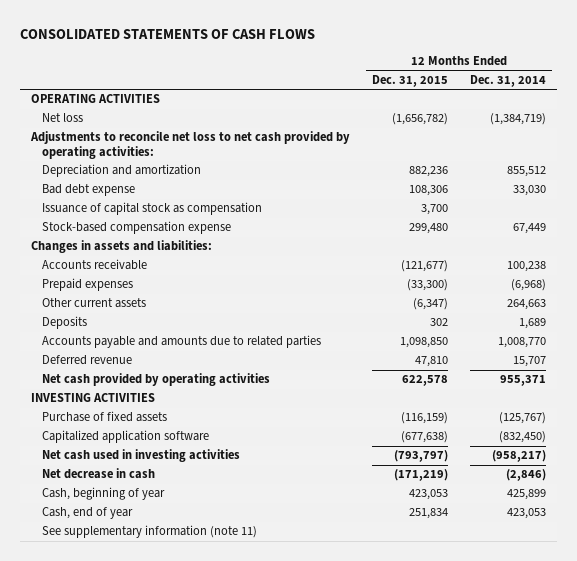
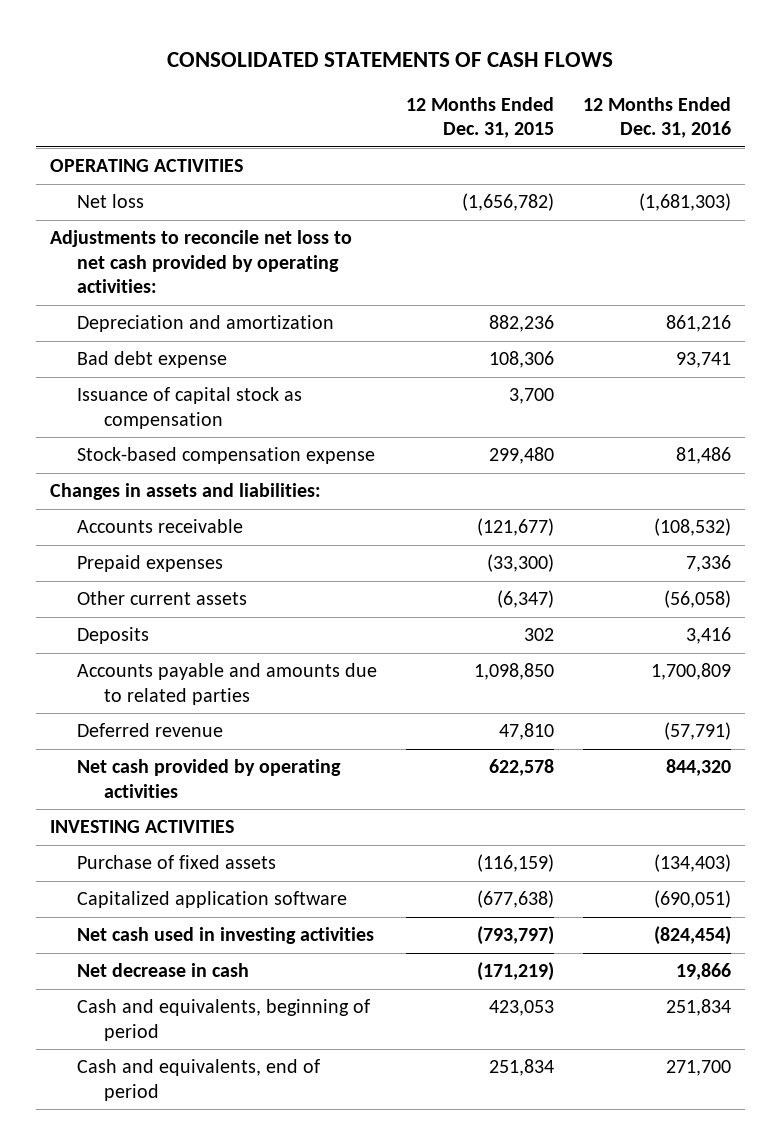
[470,74,547,87] Dec. 31, 2014 -> none
none -> [582,96,731,139] 12 Months Ended Dec. 31, 2016
[42,525,258,539] See supplementary information (note 11) -> none
[42,487,166,501] Cash, beginning of year -> [77,999,371,1041] Cash and equivalents, beginning of period
[42,507,134,520] Cash, end of year -> [77,1059,321,1101] Cash and equivalents, end of period

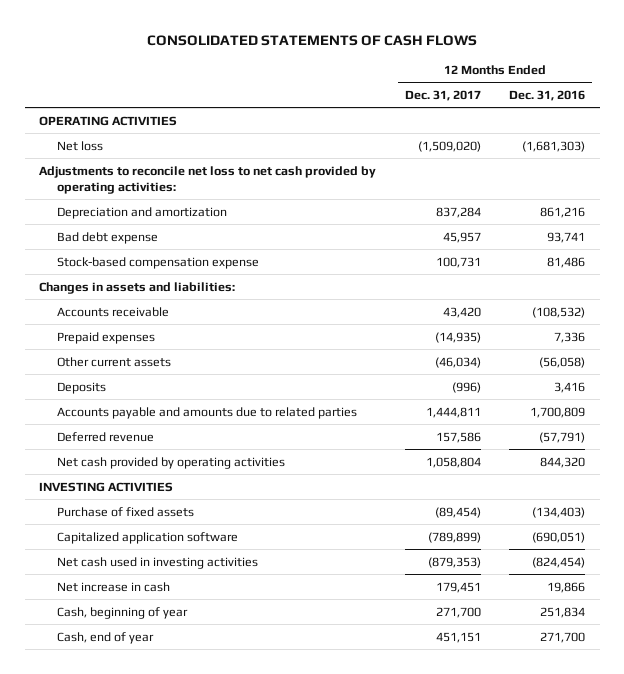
[405,96,554,139] 12 Months Ended Dec. 31, 2015 -> none
none -> [404,89,481,101] Dec. 31, 2017
[77,387,303,429] Issuance of capital stock as compensation -> none
[77,963,250,978] Net decrease in cash -> [57,581,171,592] Net increase in cash
[77,999,371,1041] Cash and equivalents, beginning of period -> [57,606,189,619] Cash, beginning of year
[77,1059,321,1101] Cash and equivalents, end of period -> [57,631,155,644] Cash, end of year

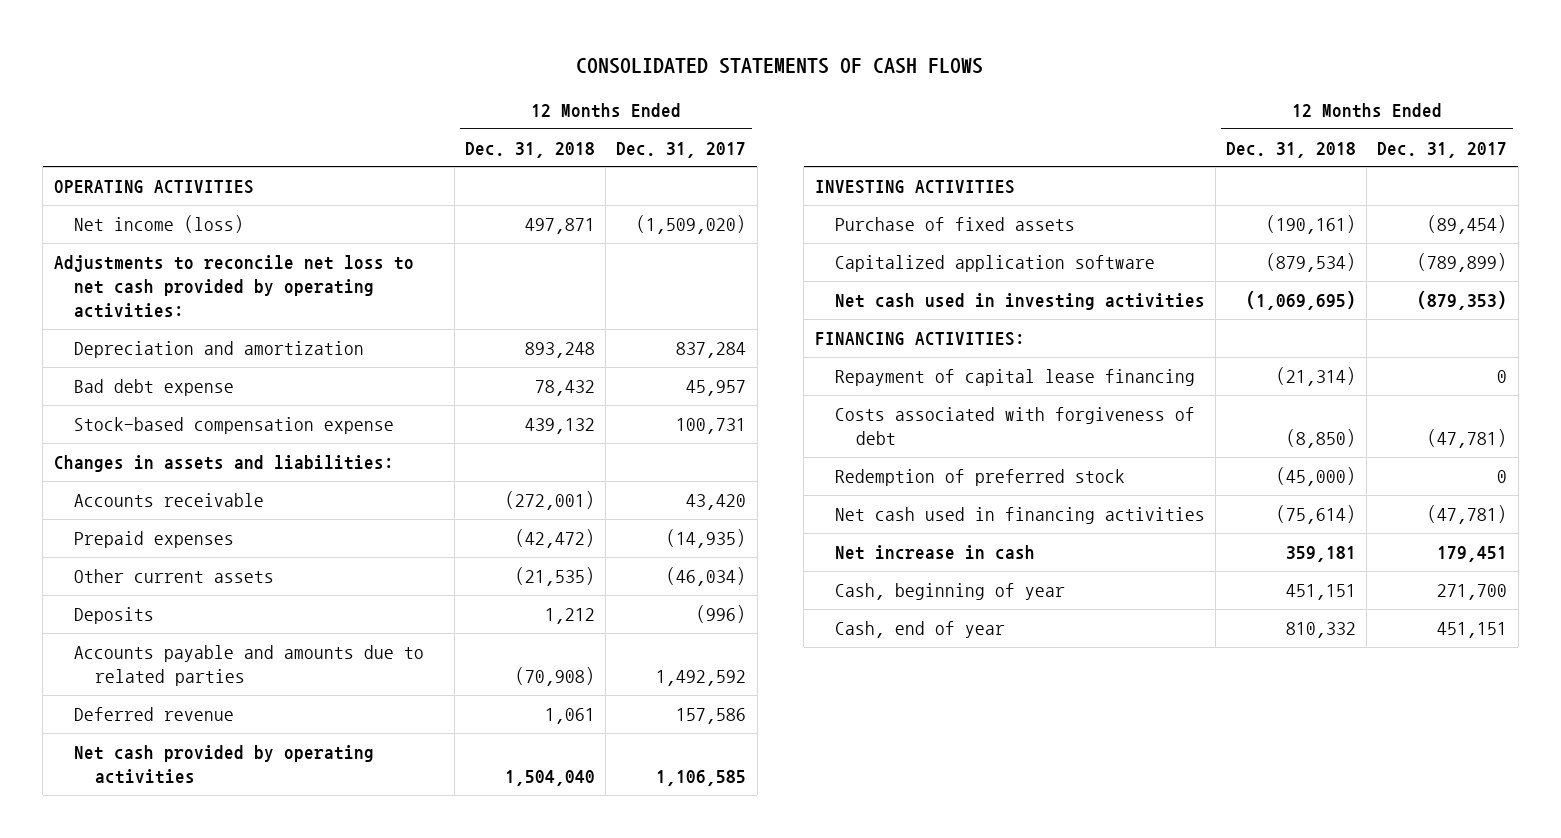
[509,89,586,101] Dec. 31, 2016 -> none
none -> [465,141,596,158] Dec. 31, 2018
[57,140,104,151] Net loss -> [74,214,245,233] Net income (loss)
[425,406,481,418] 1,444,811 -> [656,670,747,687] 1,492,592
[425,456,481,468] 1,058,804 -> [656,770,747,787] 1,106,585
none -> [814,331,1025,346] FINANCING ACTIVITIES:
none -> [835,368,1196,386] Repayment of capital lease financing
none -> [835,406,1196,446] Costs associated with forgiveness of debt
none -> [835,468,1126,486] Redemption of preferred stock
none -> [835,506,1206,524] Net cash used in financing activities

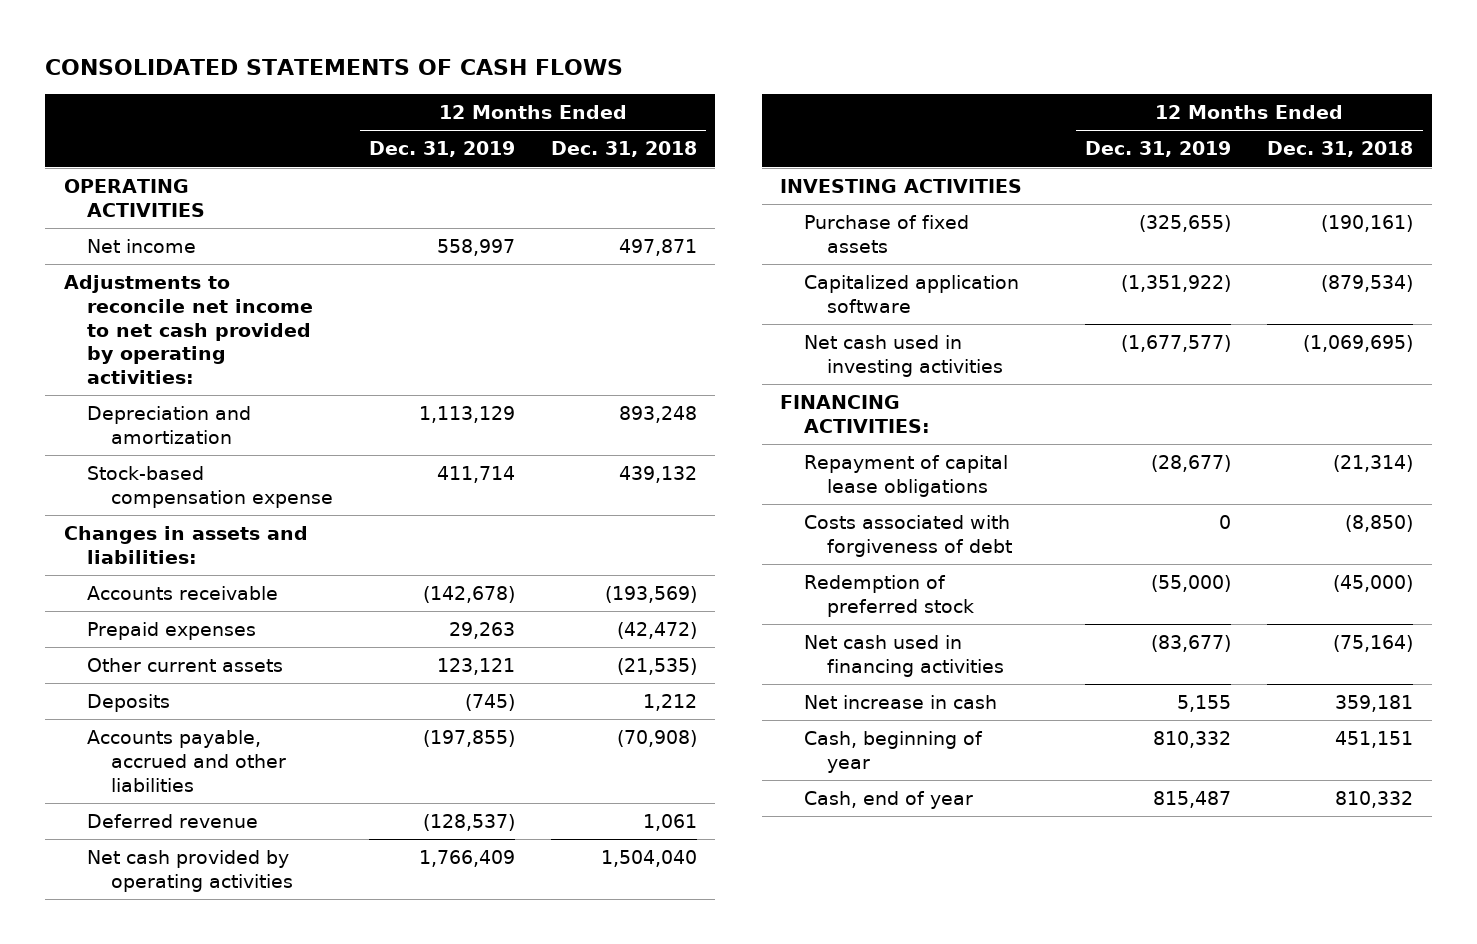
[616,141,747,158] Dec. 31, 2017 -> none
none -> [368,141,515,158] Dec. 31, 2019
[74,214,245,233] Net income (loss) -> [87,239,197,254] Net income
[53,254,414,319] Adjustments to reconcile net loss to net cash provided by operating activities: -> [63,275,314,384] Adjustments to reconcile net income to net cash provided by operating activities:
[74,378,235,396] Bad debt expense -> none
[505,490,596,510] (272,001) -> [604,586,697,604] (193,569)
[74,644,425,687] Accounts payable and amounts due to related parties -> [87,730,286,792] Accounts payable, accrued and other liabilities
[835,368,1196,386] Repayment of capital lease financing -> [803,455,1008,497] Repayment of capital lease obligations
[1276,504,1357,524] (75,614) -> [1333,635,1414,653] (75,164)

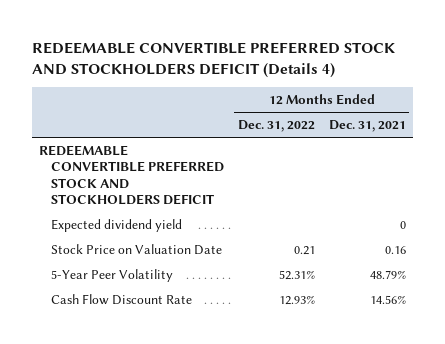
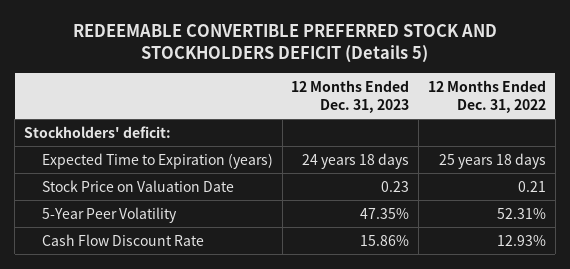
[31,41,395,78] REDEEMABLE CONVERTIBLE PREFERRED STOCK AND STOCKHOLDERS DEFICIT (Details 4) -> [72,23,497,63] REDEEMABLE CONVERTIBLE PREFERRED STOCK AND STOCKHOLDERS DEFICIT (Details 5)
[328,120,406,133] Dec. 31, 2021 -> none
none -> [291,79,410,113] 12 Months Ended Dec. 31, 2023
[50,218,182,232] Expected dividend yield -> none
[38,144,224,205] REDEEMABLE CONVERTIBLE PREFERRED STOCK AND STOCKHOLDERS DEFICIT -> [23,125,171,138] Stockholders' deficit:
none -> [42,152,274,169] Expected Time to Expiration (years)

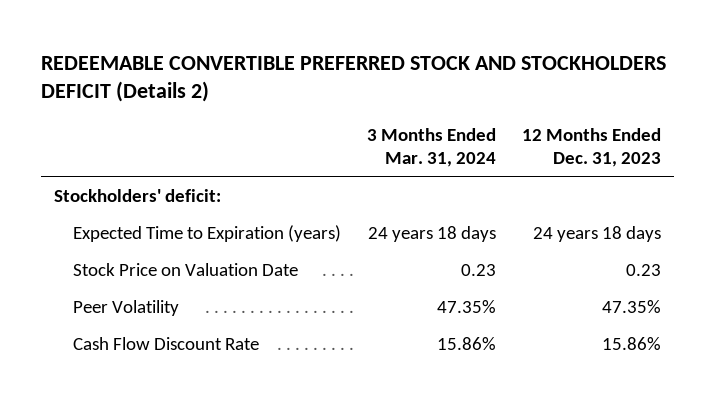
[72,23,497,63] REDEEMABLE CONVERTIBLE PREFERRED STOCK AND STOCKHOLDERS DEFICIT (Details 5) -> [40,55,666,103] REDEEMABLE CONVERTIBLE PREFERRED STOCK AND STOCKHOLDERS DEFICIT (Details 2)
[427,79,546,113] 12 Months Ended Dec. 31, 2022 -> none
none -> [367,128,497,167] 3 Months Ended Mar. 31, 2024
[42,206,178,223] 5-Year Peer Volatility -> [73,299,180,316] Peer Volatility

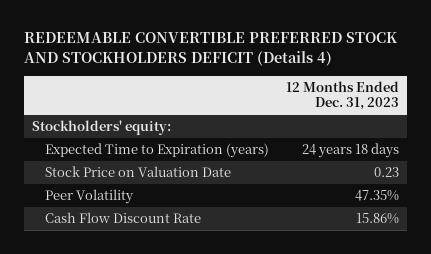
[40,55,666,103] REDEEMABLE CONVERTIBLE PREFERRED STOCK AND STOCKHOLDERS DEFICIT (Details 2) -> [23,32,398,67] REDEEMABLE CONVERTIBLE PREFERRED STOCK AND STOCKHOLDERS DEFICIT (Details 4)
[367,128,497,167] 3 Months Ended Mar. 31, 2024 -> none
[53,188,221,202] Stockholders' deficit: -> [31,120,171,136] Stockholders' equity:

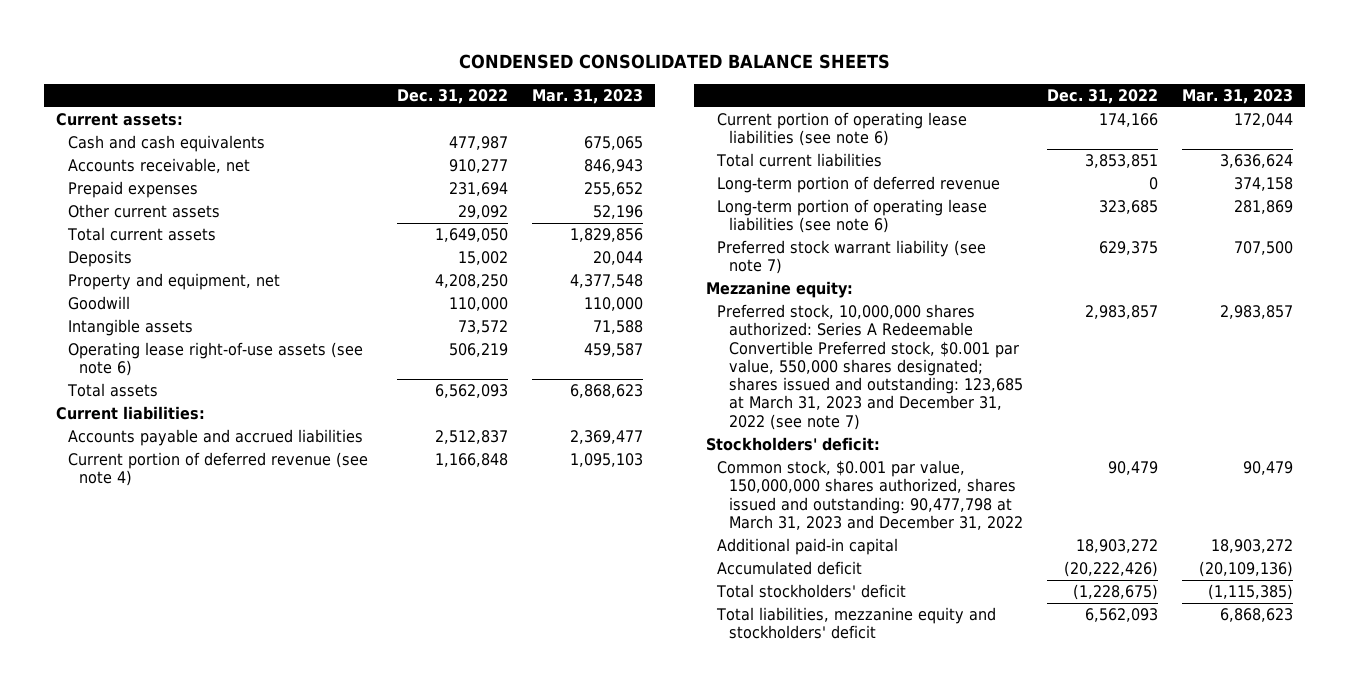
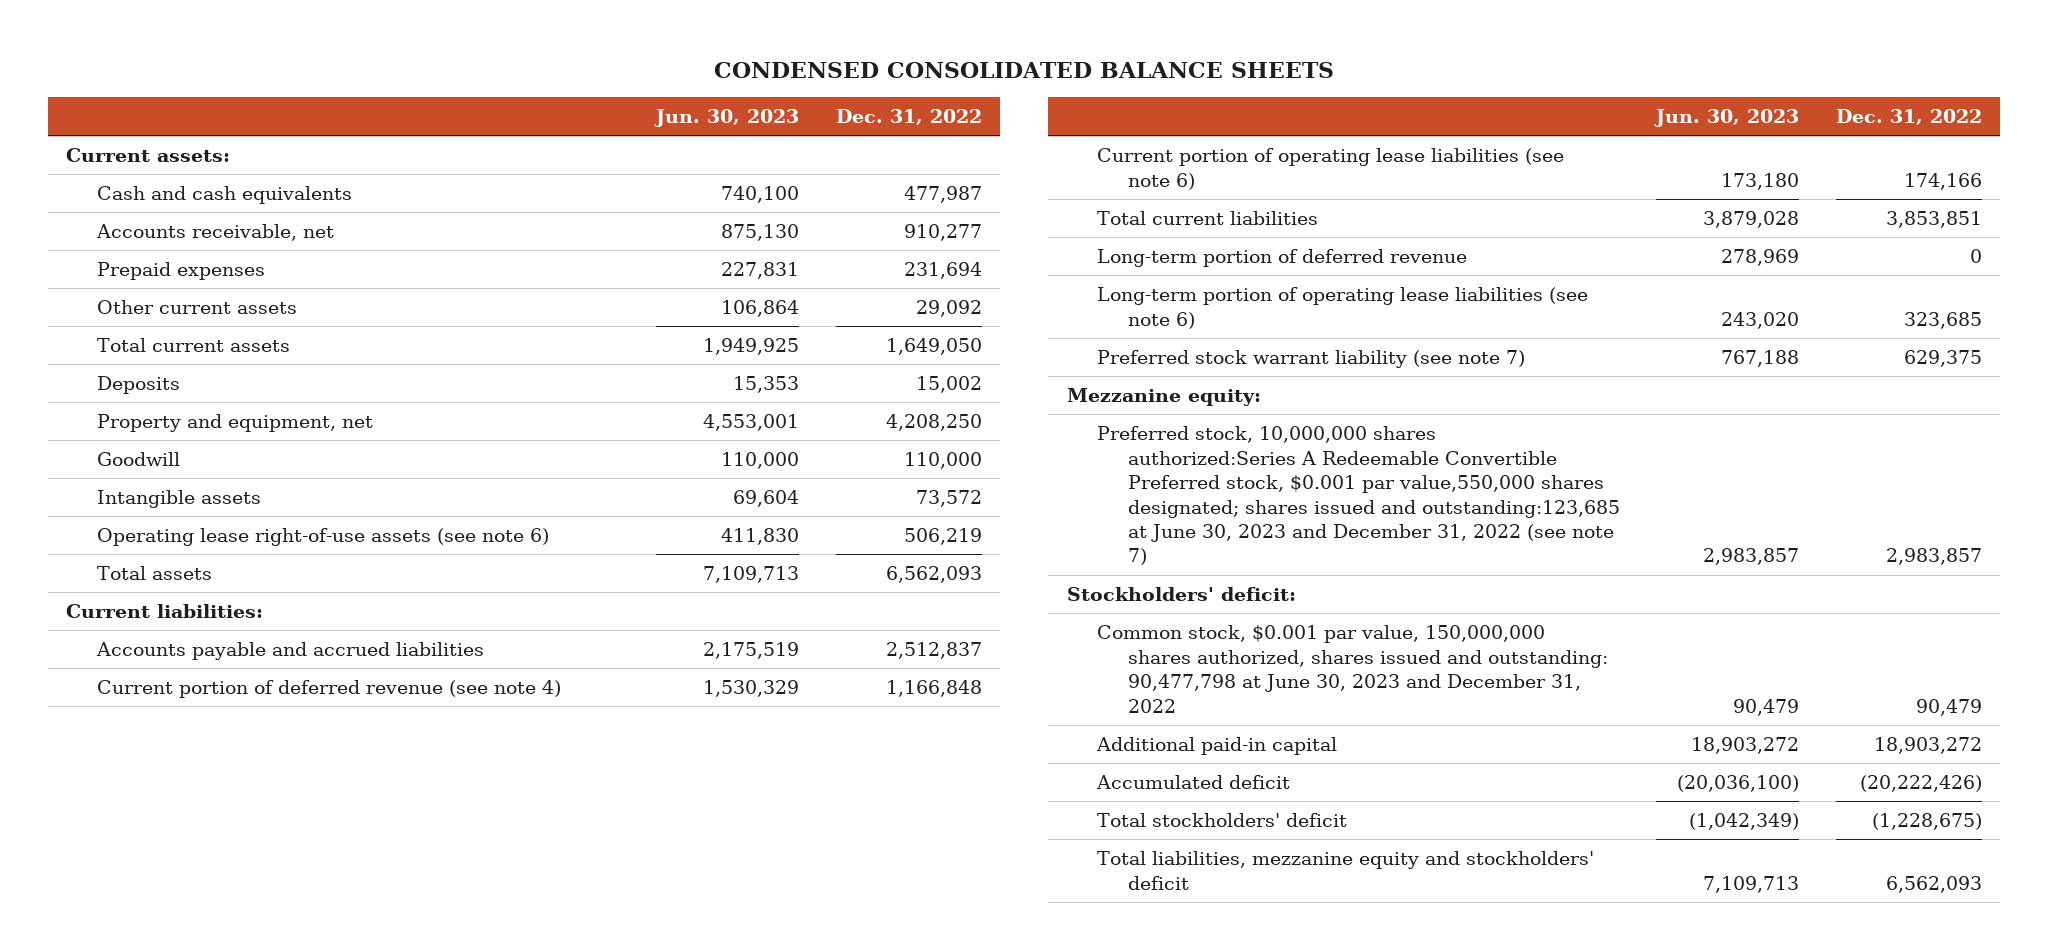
[532,88,644,104] Mar. 31, 2023 -> none
none -> [654,109,800,128] Jun. 30, 2023
[717,304,1024,430] Preferred stock, 10,000,000 shares authorized: Series A Redeemable Convertible Preferred stock, $0.001 par value, 550,000 shares designated; shares issued and outstanding: 123,685 at March 31, 2023 and December 31, 2022 (see note 7) -> [1097,426,1620,566] Preferred stock, 10,000,000 shares authorized:Series A Redeemable Convertible Preferred stock, $0.001 par value,550,000 shares designated; shares issued and outstanding:123,685 at June 30, 2023 and December 31, 2022 (see note 7)
[717,460,1024,530] Common stock, $0.001 par value, 150,000,000 shares authorized, shares issued and outstanding: 90,477,798 at March 31, 2023 and December 31, 2022 -> [1097,625,1608,713] Common stock, $0.001 par value, 150,000,000 shares authorized, shares issued and outstanding: 90,477,798 at June 30, 2023 and December 31, 2022

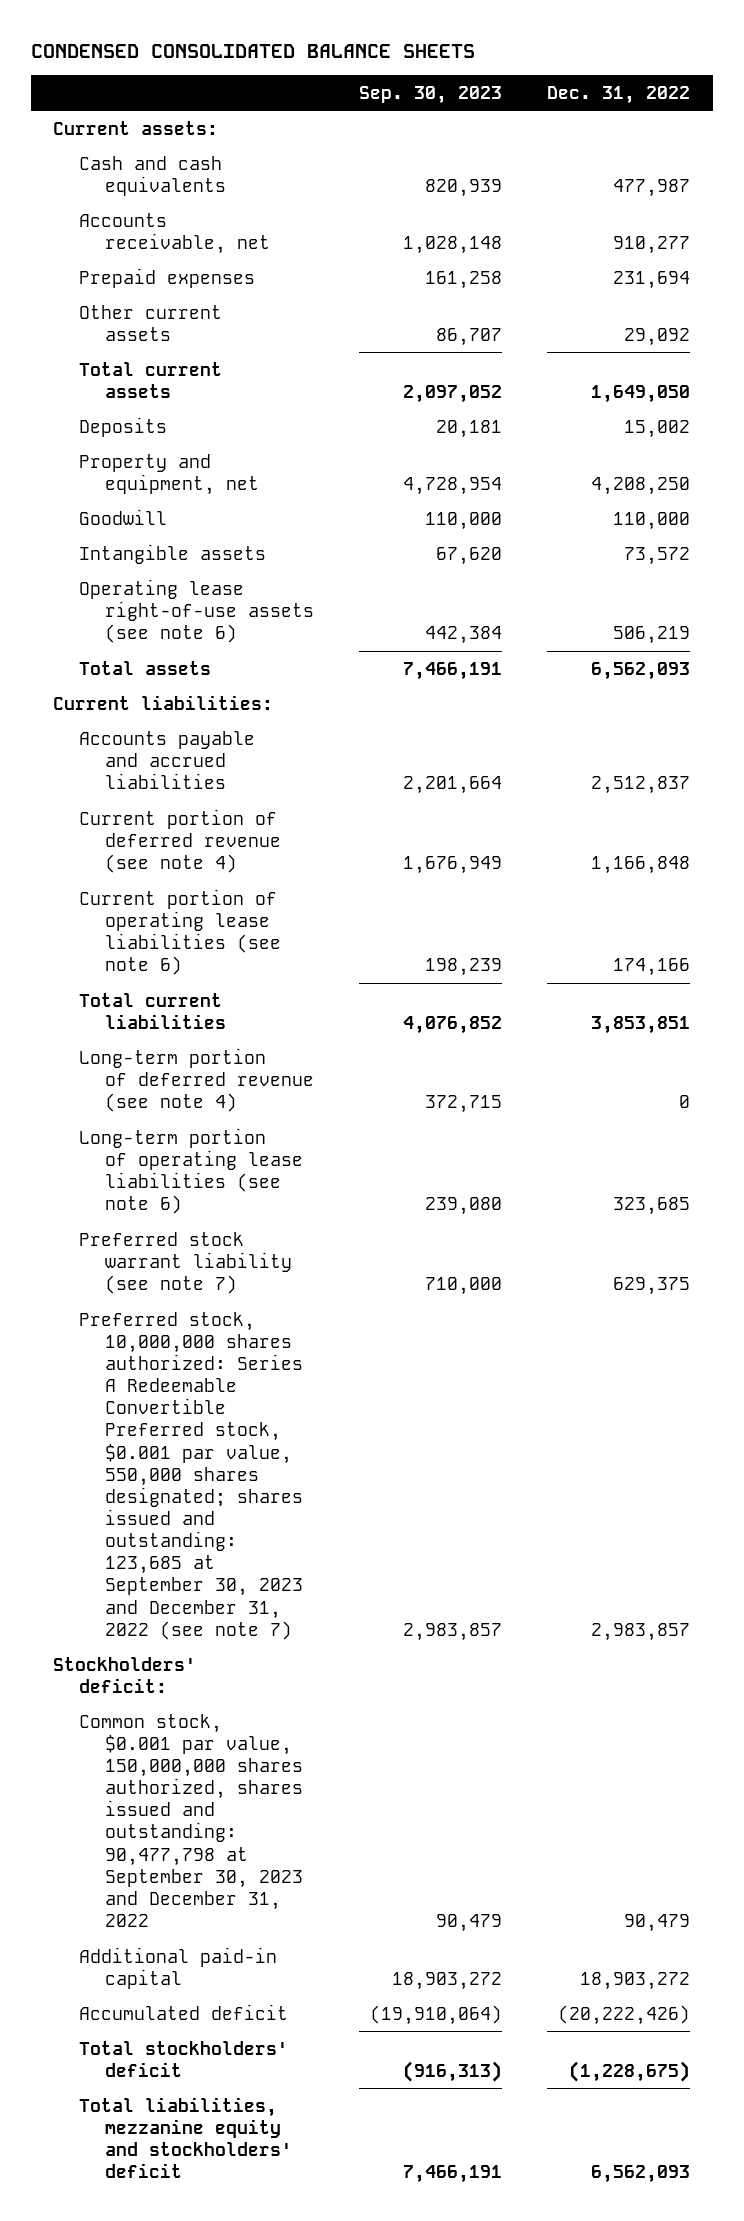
[654,109,800,128] Jun. 30, 2023 -> none
none -> [359,85,503,104] Sep. 30, 2023
[1097,249,1468,268] Long-term portion of deferred revenue -> [79,1047,315,1113] Long-term portion of deferred revenue (see note 4)
[1066,388,1261,407] Mezzanine equity: -> none
[1097,426,1620,566] Preferred stock, 10,000,000 shares authorized:Series A Redeemable Convertible Preferred stock, $0.001 par value,550,000 shares designated; shares issued and outstanding:123,685 at June 30, 2023 and December 31, 2022 (see note 7) -> [79,1311,304,1640] Preferred stock, 10,000,000 shares authorized: Series A Redeemable Convertible Preferred stock, $0.001 par value, 550,000 shares designated; shares issued and outstanding: 123,685 at September 30, 2023 and December 31, 2022 (see note 7)
[1097,625,1608,713] Common stock, $0.001 par value, 150,000,000 shares authorized, shares issued and outstanding: 90,477,798 at June 30, 2023 and December 31, 2022 -> [79,1713,304,1927] Common stock, $0.001 par value, 150,000,000 shares authorized, shares issued and outstanding: 90,477,798 at September 30, 2023 and December 31, 2022

